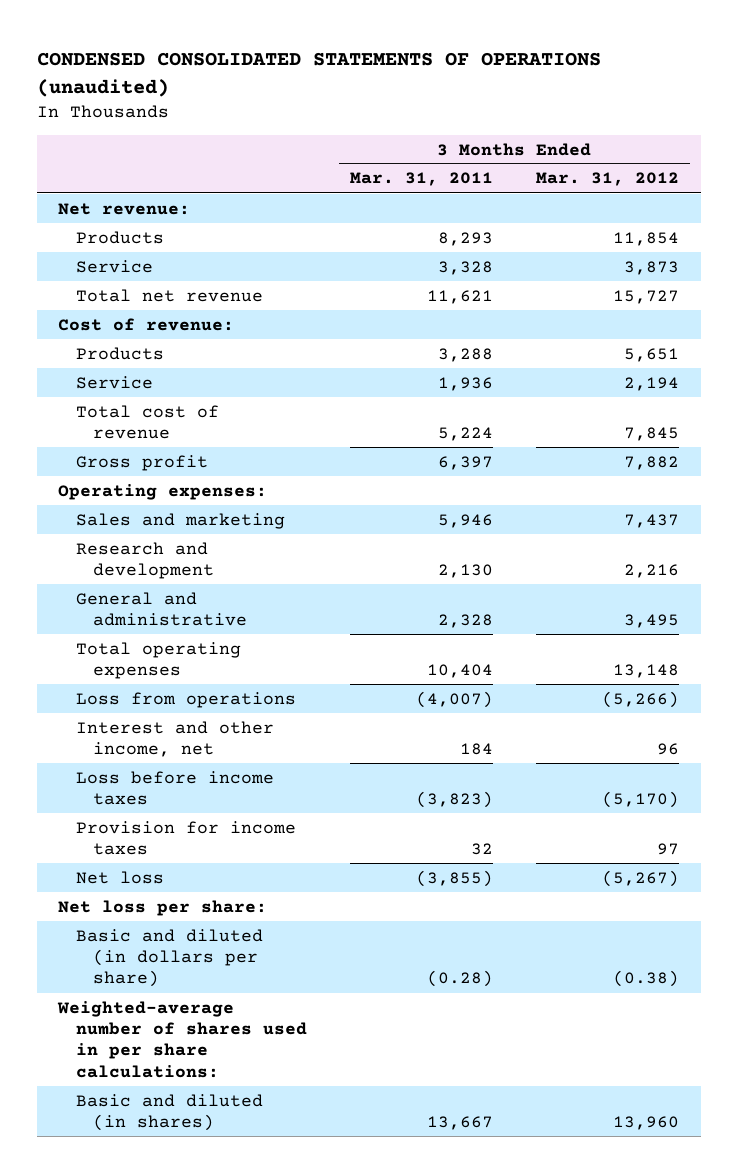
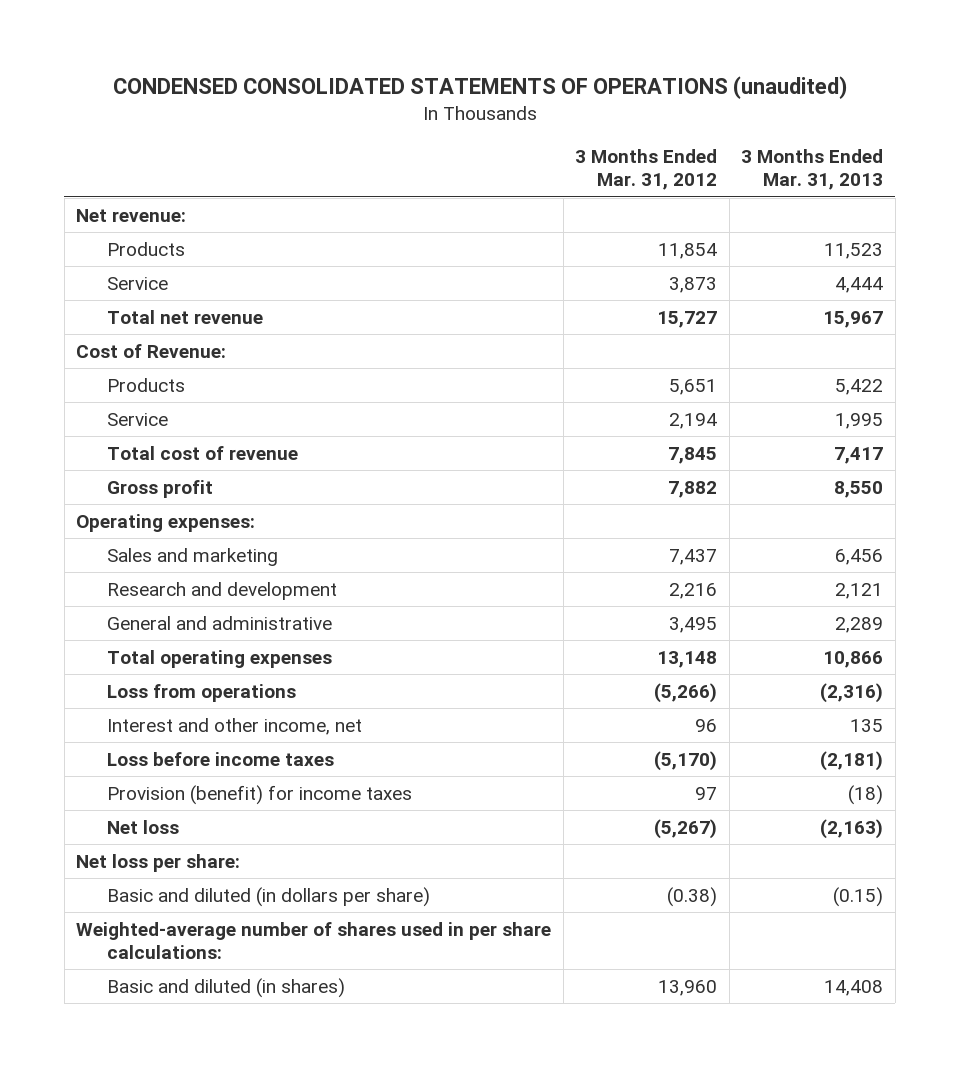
[349,172,493,187] Mar. 31, 2011 -> none
none -> [741,149,884,191] 3 Months Ended Mar. 31, 2013
[58,317,235,331] Cost of revenue: -> [76,344,227,359] Cost of Revenue:
[75,820,296,856] Provision for income taxes -> [106,785,412,806] Provision (benefit) for income taxes

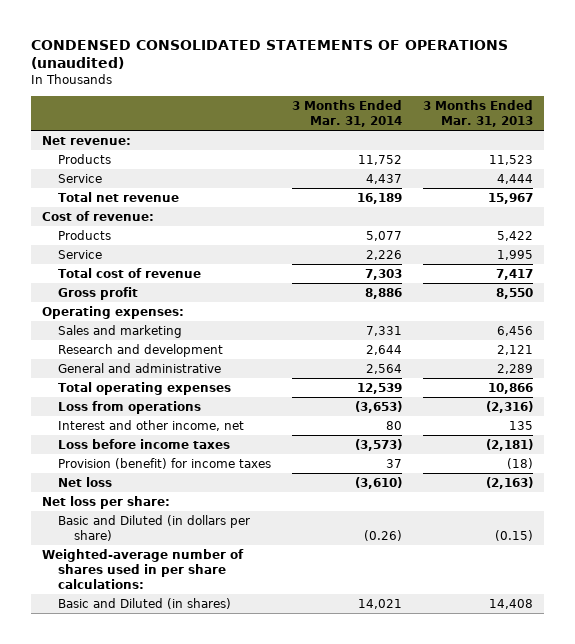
[575,149,718,191] 3 Months Ended Mar. 31, 2012 -> none
none -> [292,100,403,128] 3 Months Ended Mar. 31, 2014
[76,344,227,359] Cost of Revenue: -> [41,210,154,221] Cost of revenue:
[106,887,430,908] Basic and diluted (in dollars per share) -> [57,514,250,541] Basic and Diluted (in dollars per share)
[106,978,345,999] Basic and diluted (in shares) -> [57,597,231,609] Basic and Diluted (in shares)

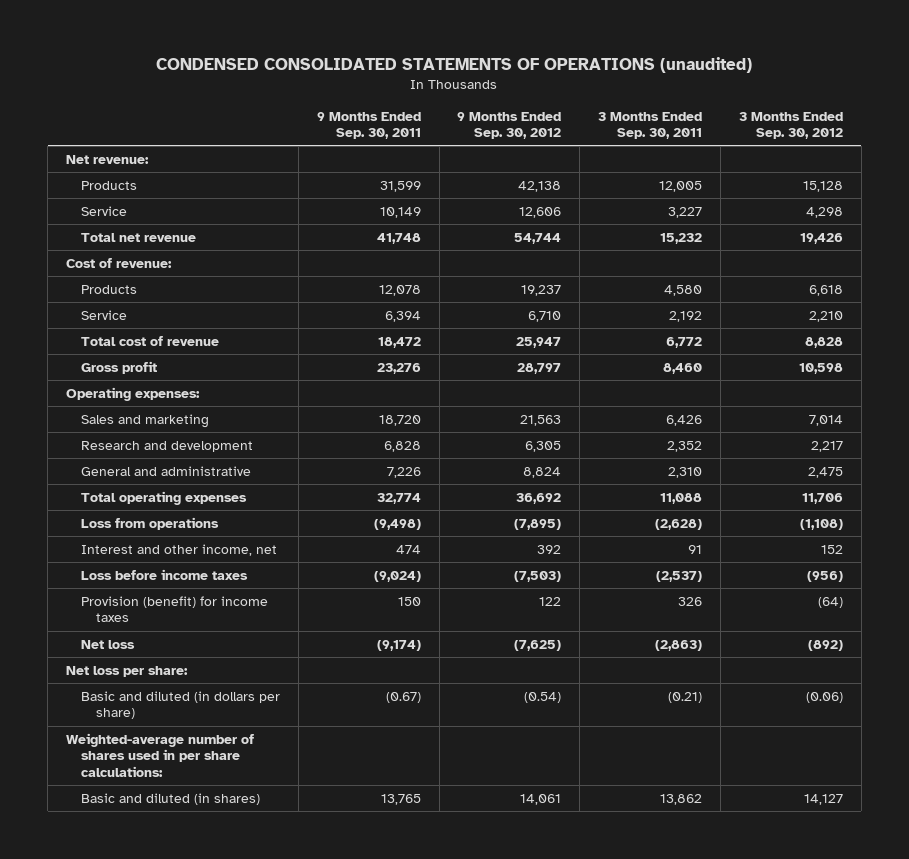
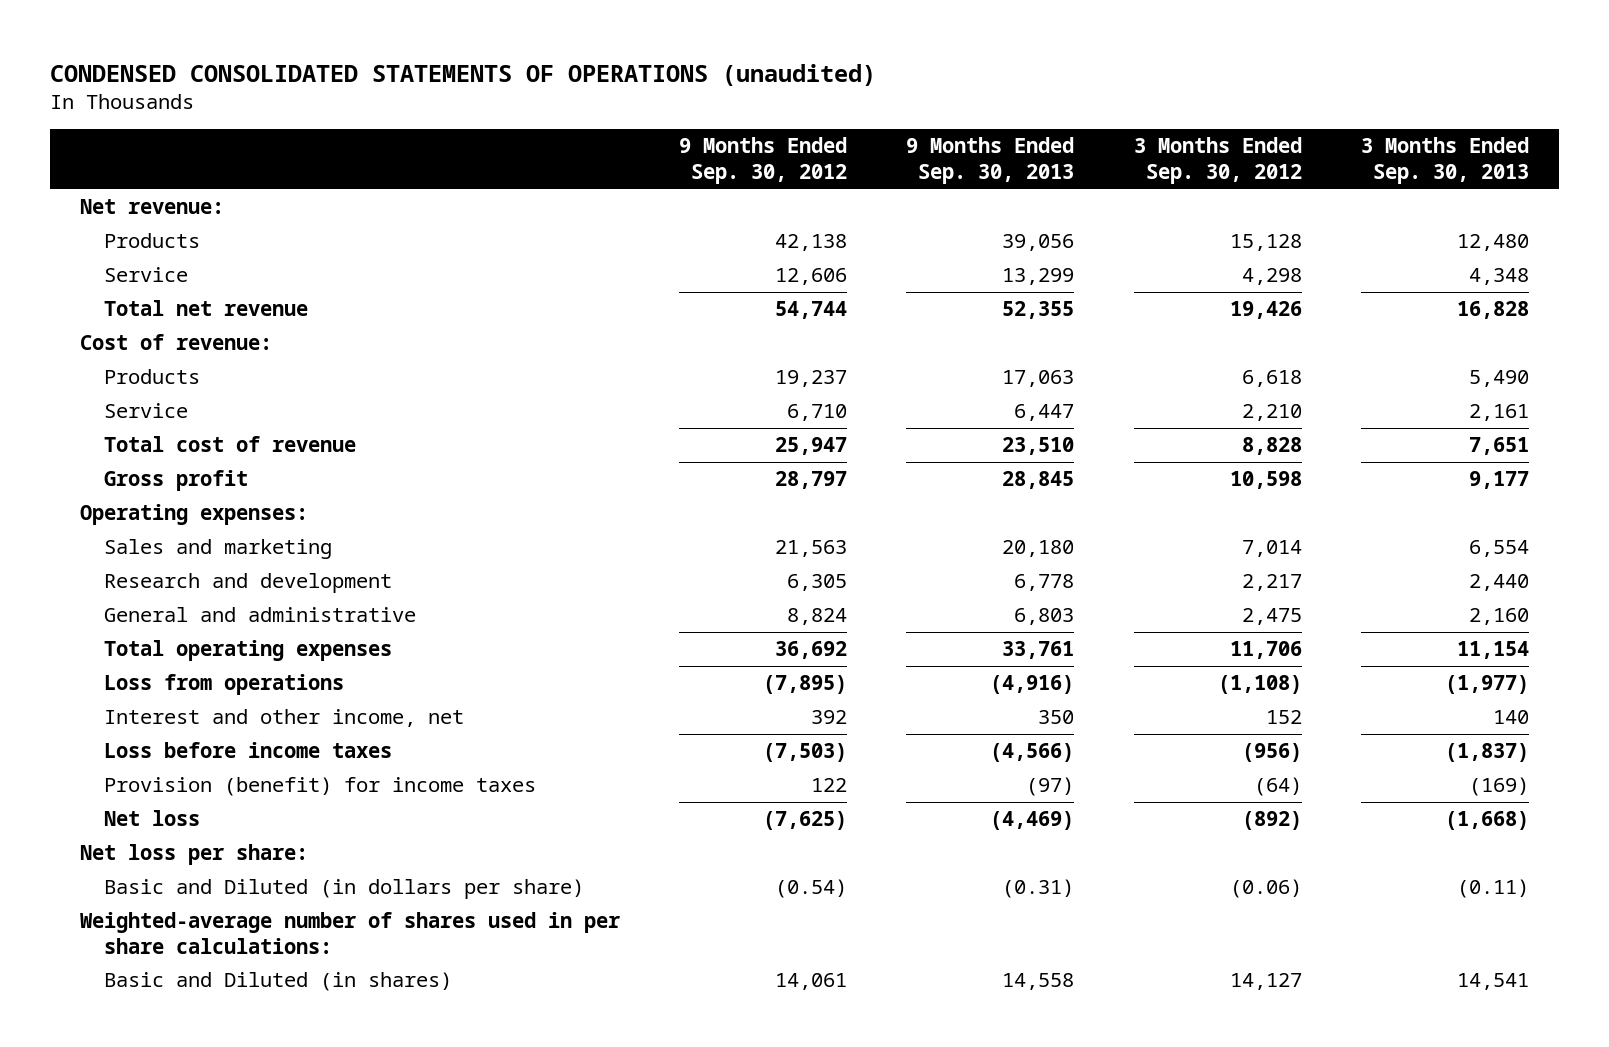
[316,111,421,140] 9 Months Ended Sep. 30, 2011 -> none
[598,111,703,140] 3 Months Ended Sep. 30, 2011 -> none
none -> [906,137,1075,185] 9 Months Ended Sep. 30, 2013
none -> [1361,137,1530,185] 3 Months Ended Sep. 30, 2013
[80,690,280,720] Basic and diluted (in dollars per share) -> [103,879,584,900] Basic and Diluted (in dollars per share)
[80,792,260,805] Basic and diluted (in shares) -> [103,972,452,992] Basic and Diluted (in shares)

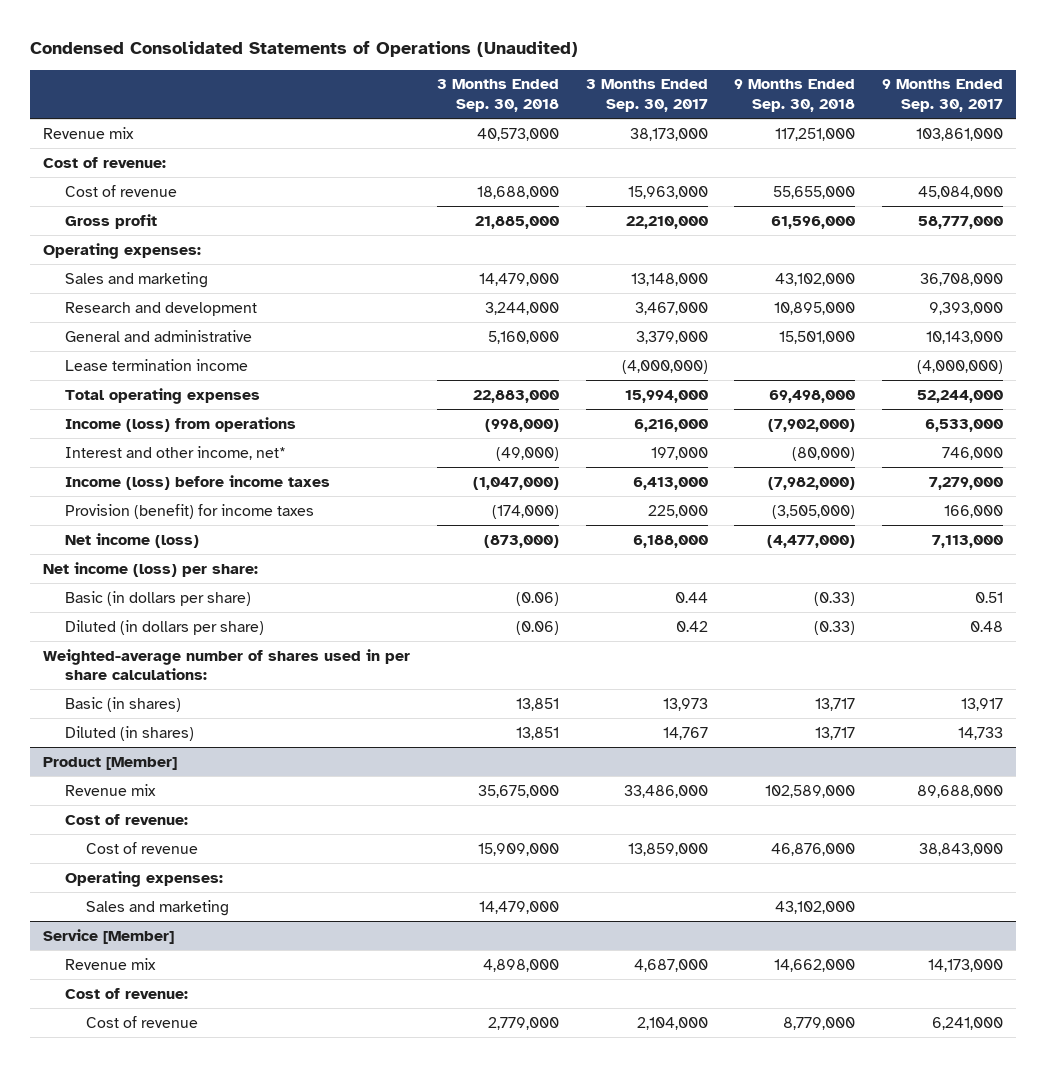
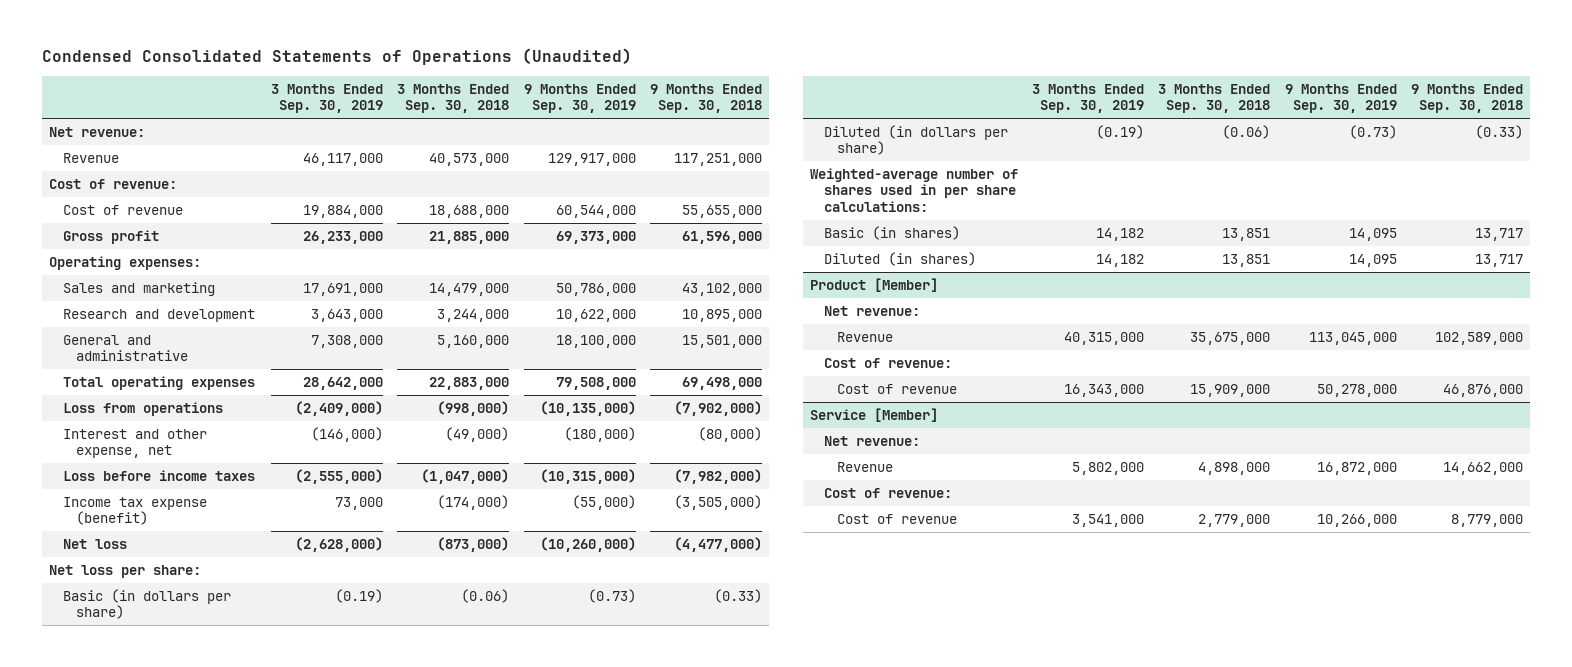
[585,79,708,113] 3 Months Ended Sep. 30, 2017 -> none
[881,79,1003,113] 9 Months Ended Sep. 30, 2017 -> none
none -> [271,83,384,114] 3 Months Ended Sep. 30, 2019
none -> [523,83,636,114] 9 Months Ended Sep. 30, 2019
none -> [48,126,145,137] Net revenue:
[43,126,135,139] Revenue mix -> [62,152,119,163] Revenue
[64,358,248,371] Lease termination income -> none
[64,416,296,432] Income (loss) from operations -> [62,401,223,416] Loss from operations
[64,445,286,460] Interest and other income, net* -> [62,428,207,459] Interest and other expense, net
[64,474,330,490] Income (loss) before income taxes -> [62,469,255,481] Loss before income taxes
[64,503,314,519] Provision (benefit) for income taxes -> [62,496,207,526] Income tax expense (benefit)
[64,532,199,548] Net income (loss) -> [62,538,127,549] Net loss
[43,561,259,577] Net income (loss) per share: -> [48,564,201,578] Net loss per share:
none -> [823,305,920,316] Net revenue:
[64,783,156,796] Revenue mix -> [837,331,894,342] Revenue
[64,870,223,887] Operating expenses: -> none
[85,899,229,916] Sales and marketing -> none
none -> [823,435,920,446] Net revenue:
[64,957,156,970] Revenue mix -> [837,461,894,472] Revenue

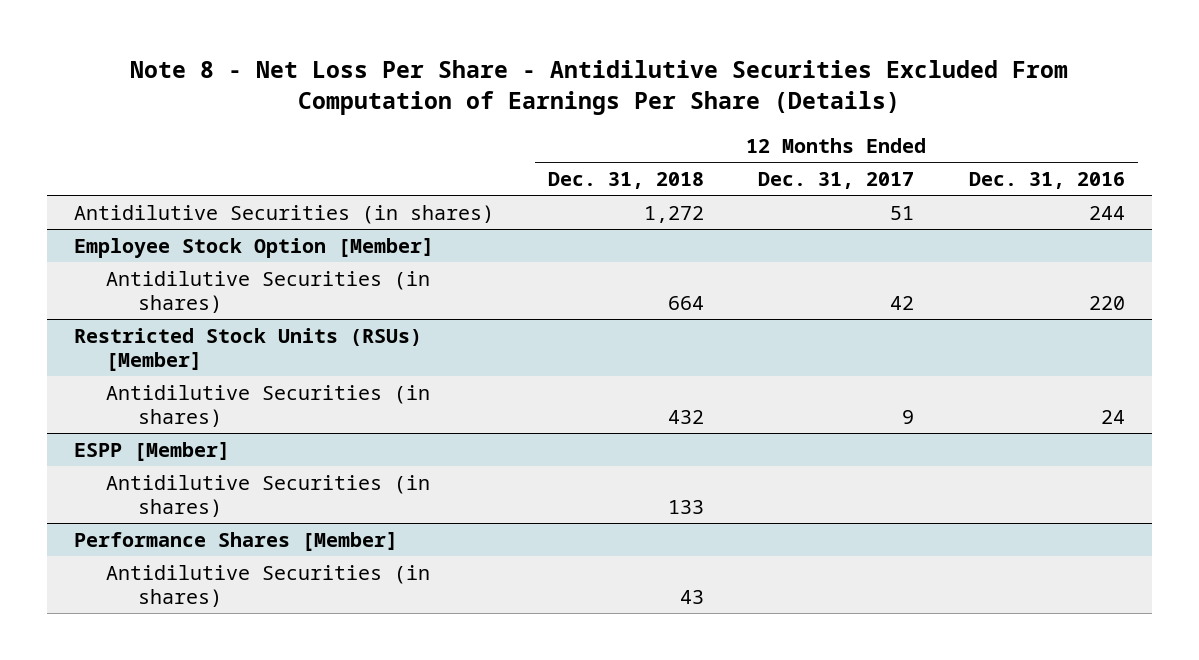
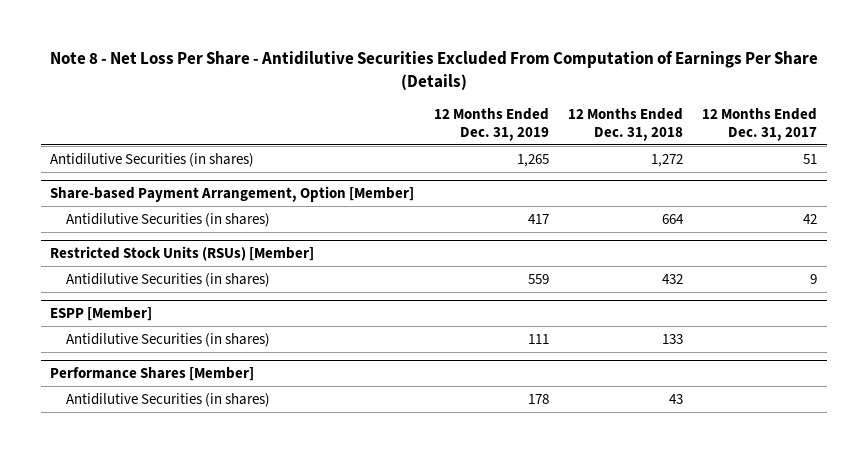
[968,172,1125,190] Dec. 31, 2016 -> none
none -> [433,108,549,141] 12 Months Ended Dec. 31, 2019
[74,237,435,258] Employee Stock Option [Member] -> [50,186,415,203] Share-based Payment Arrangement, Option [Member]

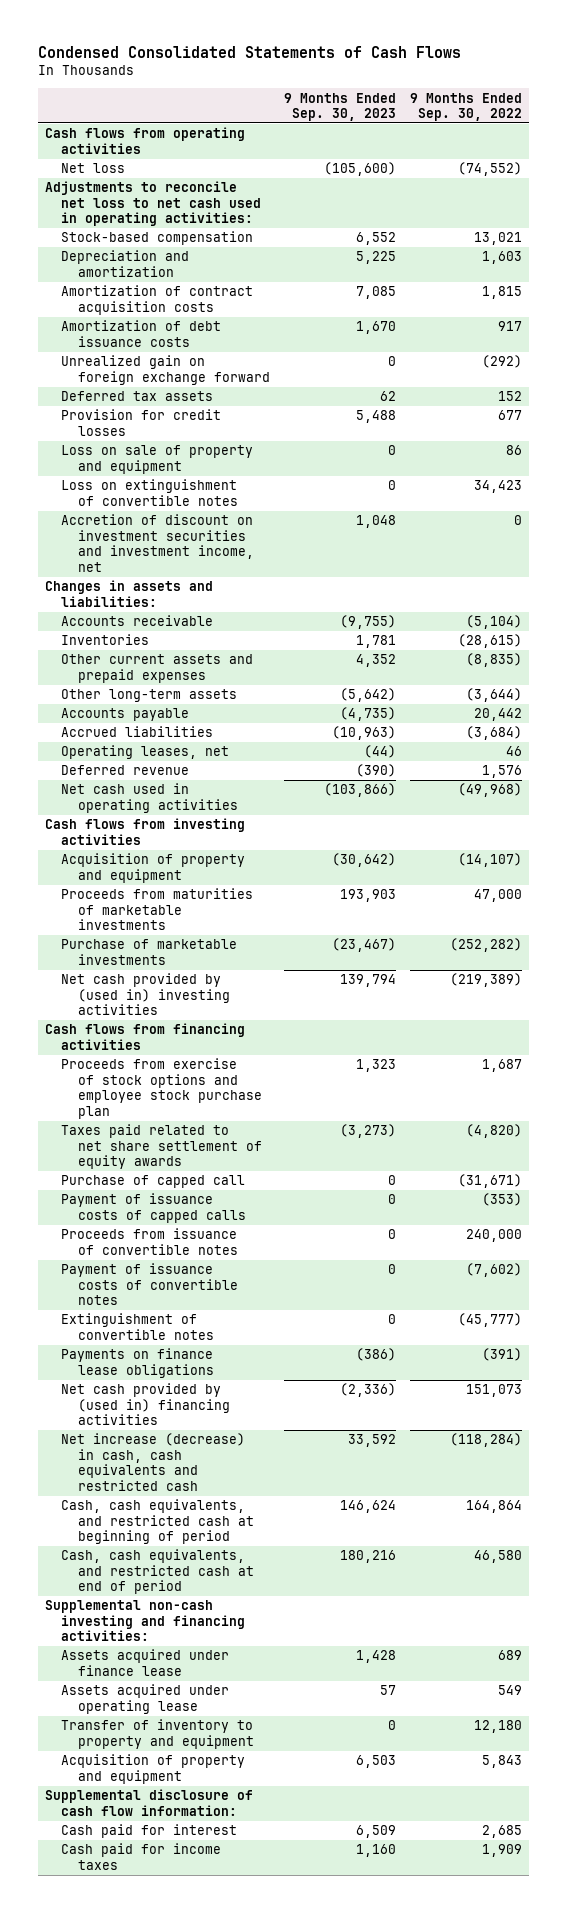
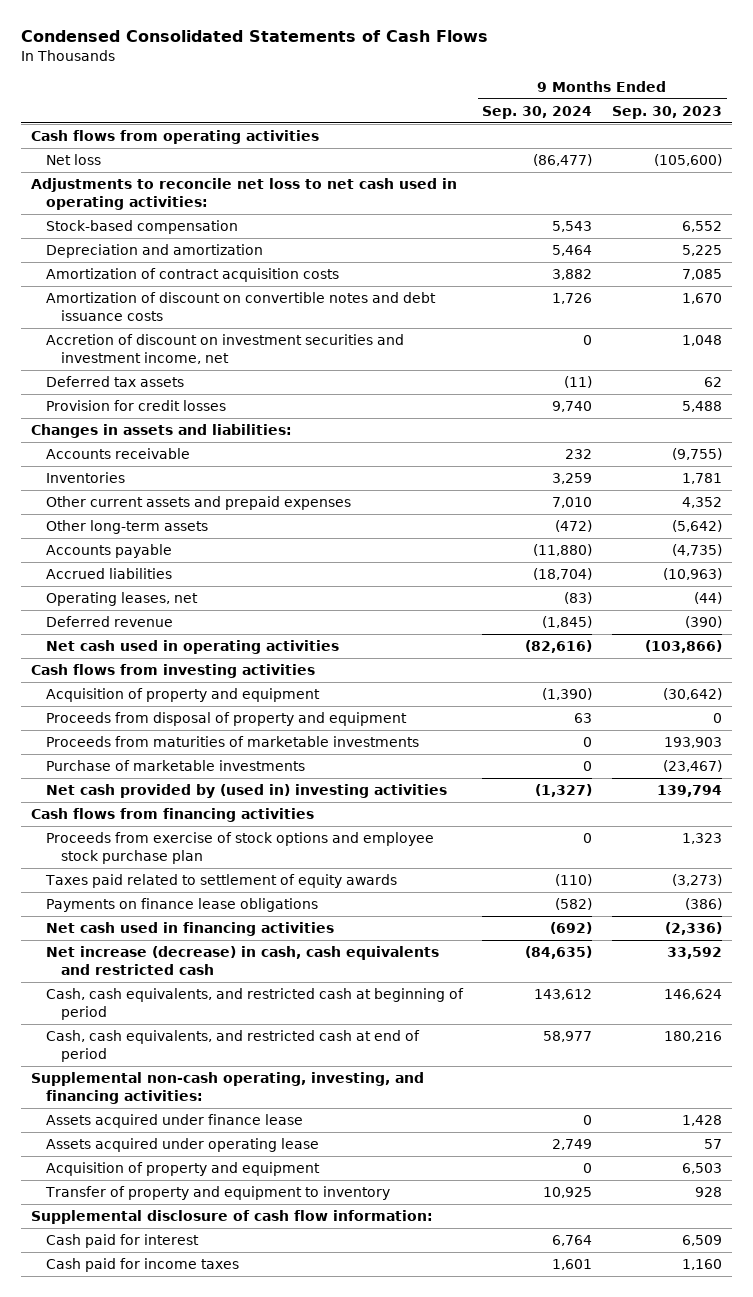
[409,92,522,121] 9 Months Ended Sep. 30, 2022 -> none
none -> [482,105,593,119] Sep. 30, 2024
[61,355,270,385] Unrealized gain on foreign exchange forward -> none
[61,320,222,347] Amortization of debt issuance costs -> [45,292,436,321] Amortization of discount on convertible notes and debt issuance costs
[61,514,254,572] Accretion of discount on investment securities and investment income, net -> [45,334,404,364] Accretion of discount on investment securities and investment income, net
[61,445,254,474] Loss on sale of property and equipment -> none
[61,479,238,506] Loss on extinguishment of convertible notes -> none
none -> [45,712,407,727] Proceeds from disposal of property and equipment
[61,1175,246,1189] Purchase of capped call -> none
[61,1193,246,1223] Payment of issuance costs of capped calls -> none
[61,1228,238,1255] Proceeds from issuance of convertible notes -> none
[61,1263,238,1306] Payment of issuance costs of convertible notes -> none
[61,1313,214,1340] Extinguishment of convertible notes -> none
[61,1124,262,1170] Taxes paid related to net share settlement of equity awards -> [44,874,397,889] Taxes paid related to settlement of equity awards
[61,1383,230,1426] Net cash provided by (used in) financing activities -> [45,922,334,937] Net cash used in financing activities
[45,1600,246,1642] Supplemental non-cash investing and financing activities: -> [30,1072,424,1104] Supplemental non-cash operating, investing, and financing activities:
[61,1719,254,1749] Transfer of inventory to property and equipment -> none
none -> [44,1186,390,1201] Transfer of property and equipment to inventory

